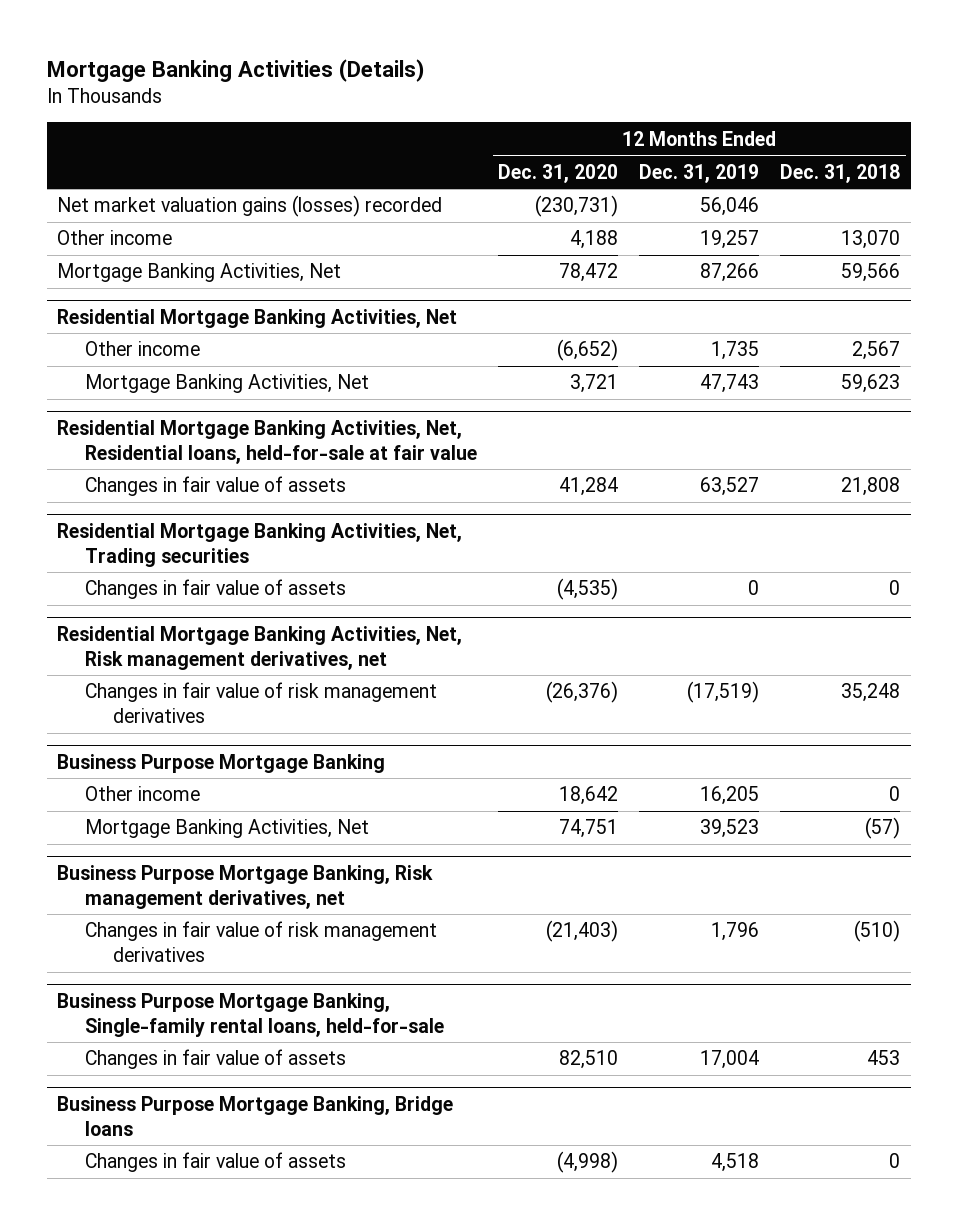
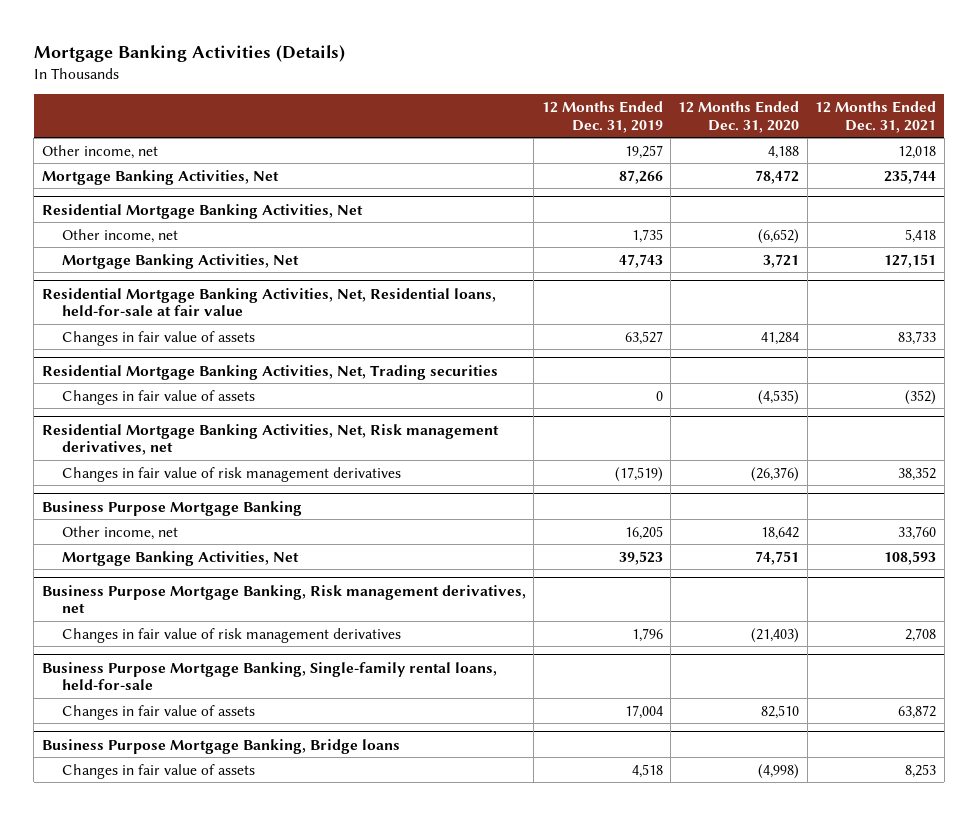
[780,163,901,183] Dec. 31, 2018 -> none
none -> [815,100,937,133] 12 Months Ended Dec. 31, 2021
[57,195,443,218] Net market valuation gains (losses) recorded -> none
[57,230,173,246] Other income -> [41,144,158,159] Other income, net
[85,341,201,357] Other income -> [62,228,179,243] Other income, net
[85,786,201,802] Other income -> [62,525,179,540] Other income, net

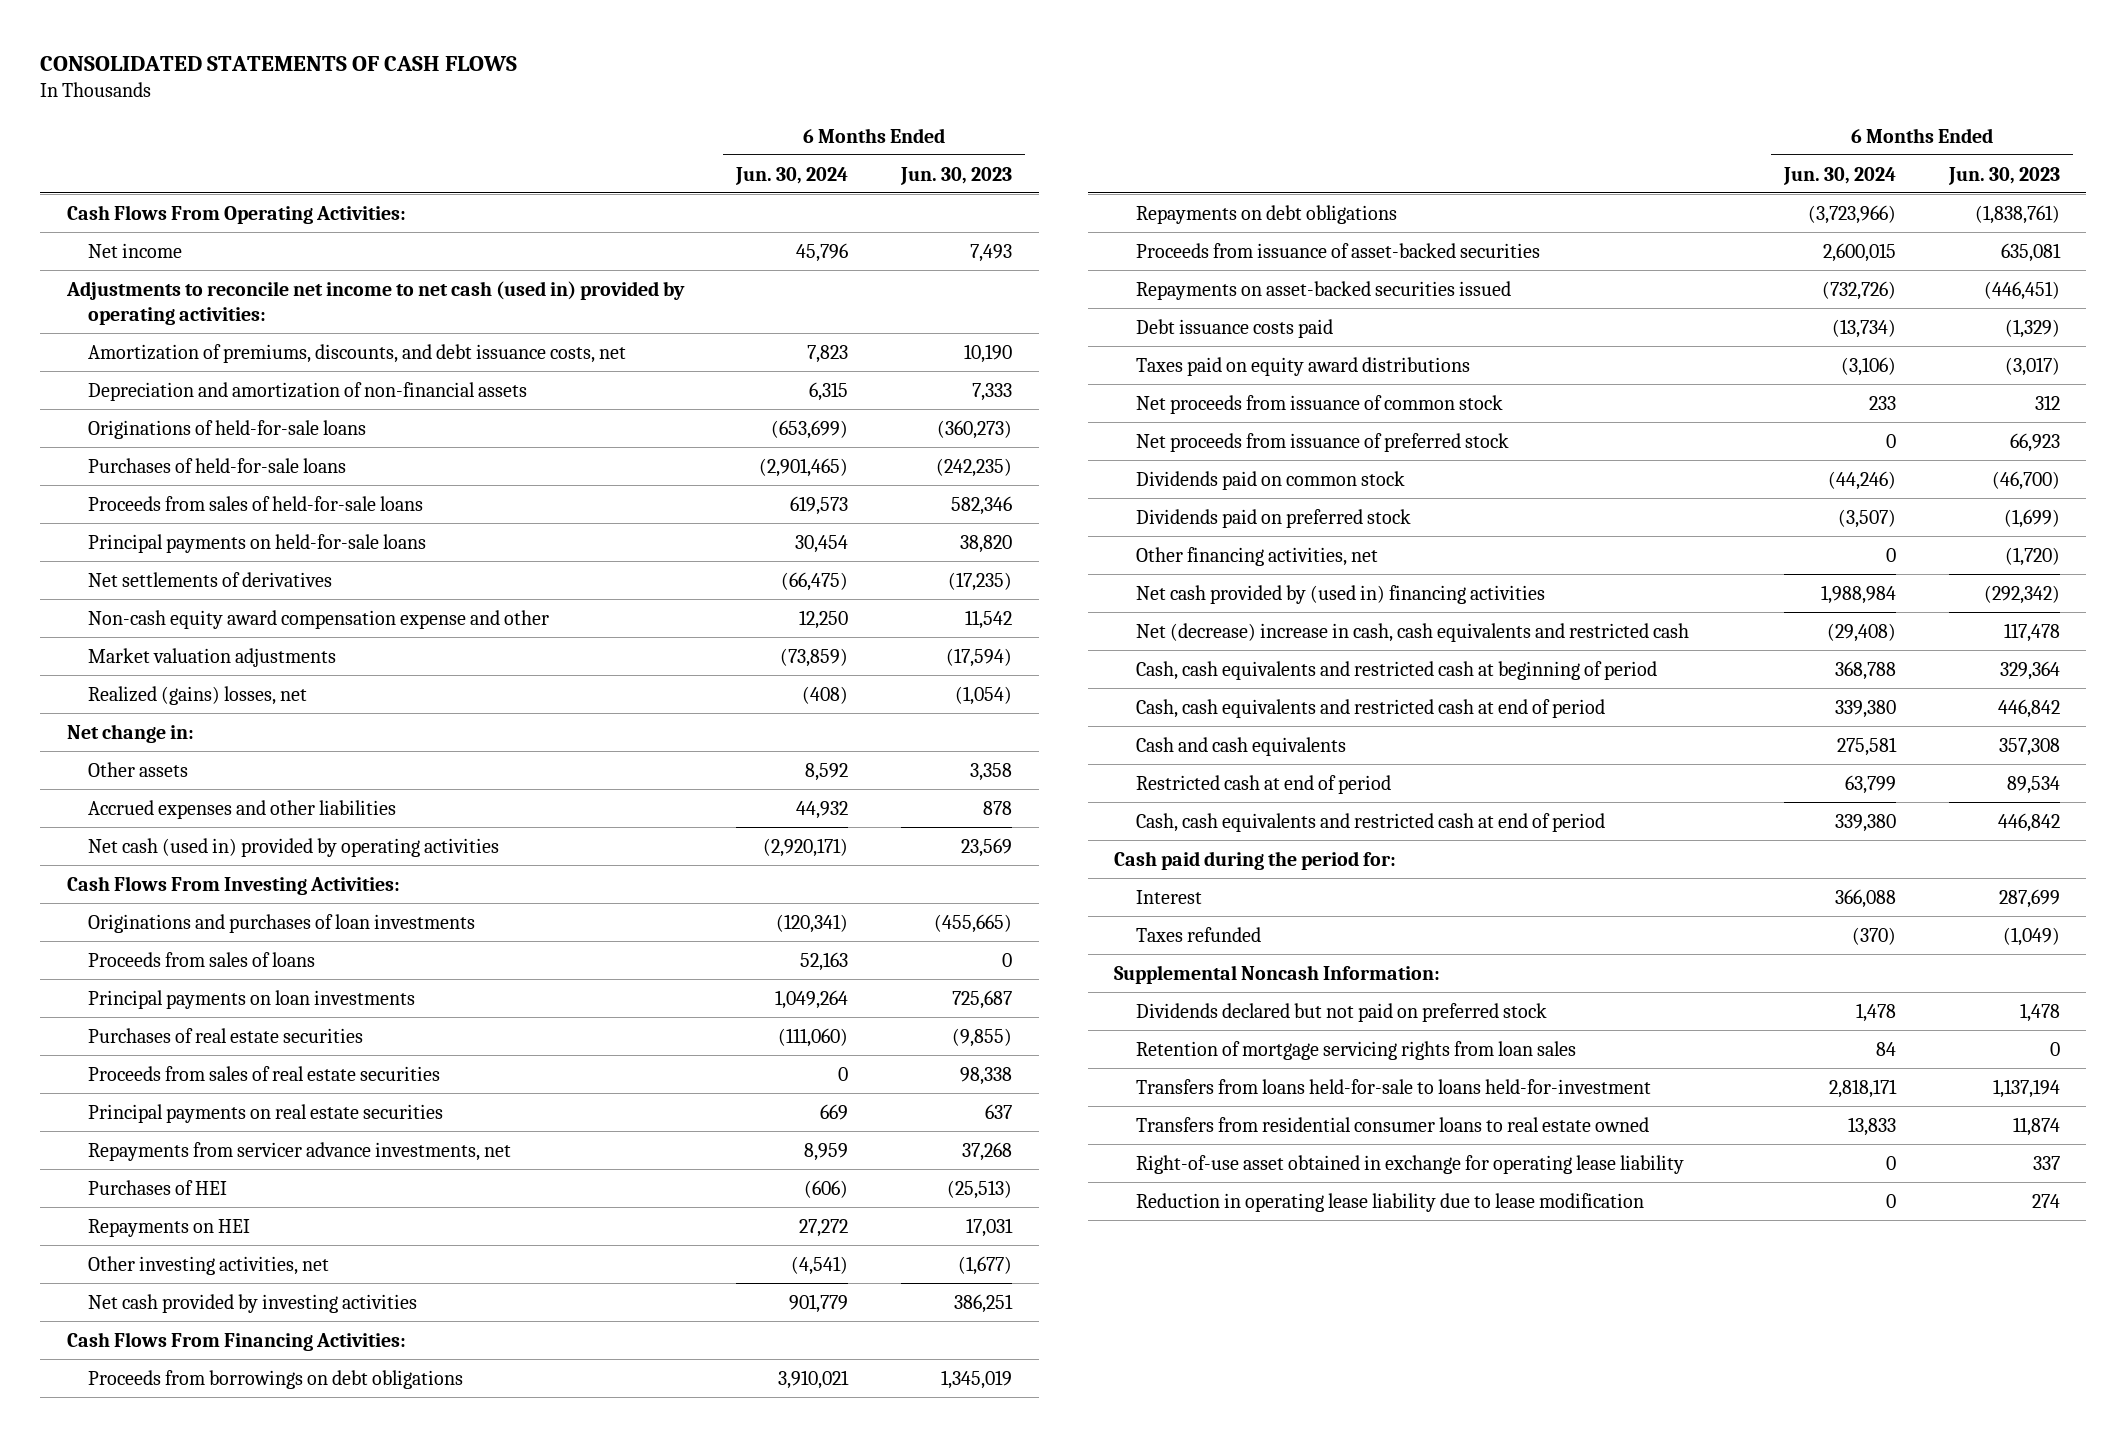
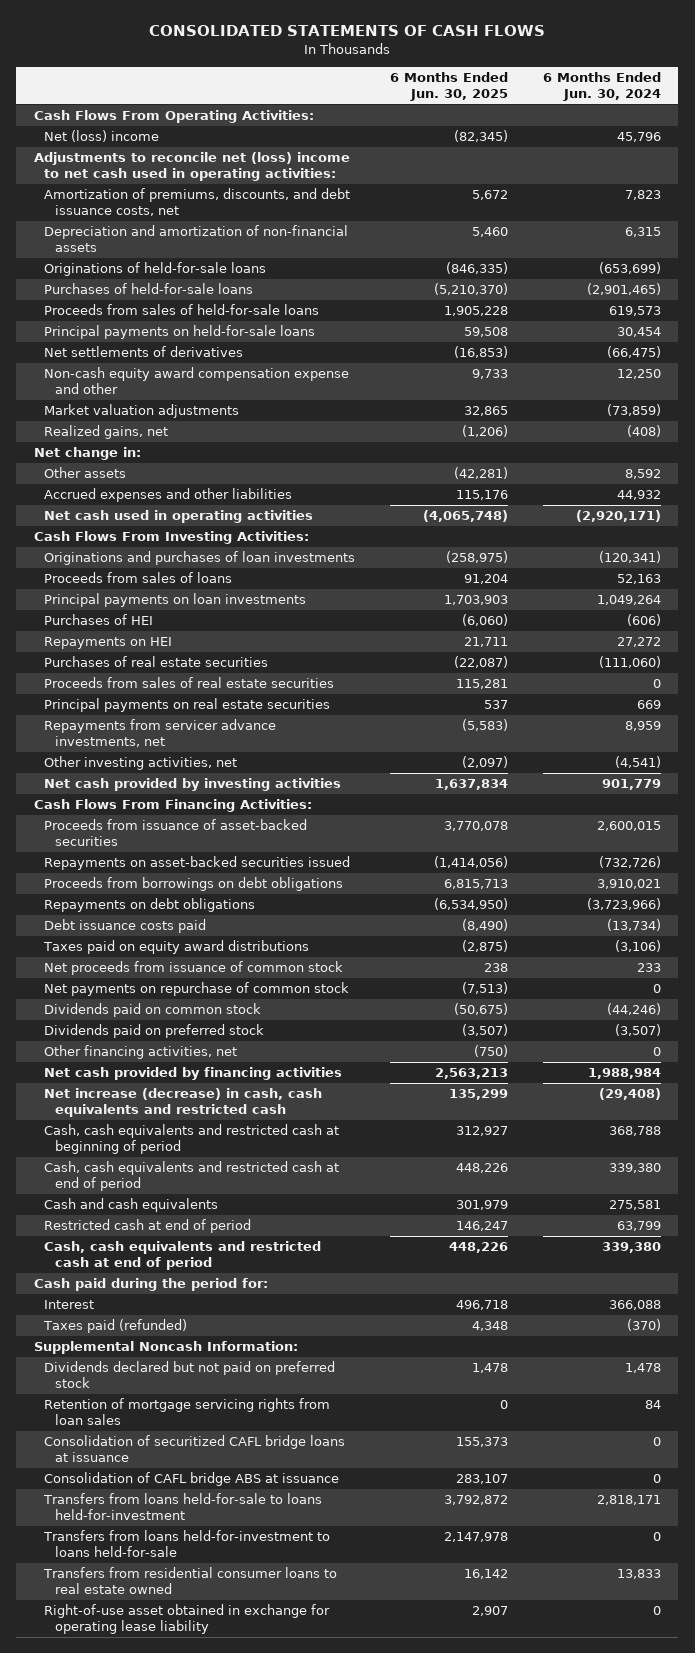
[900,166,1013,185] Jun. 30, 2023 -> none
none -> [390,71,509,102] 6 Months Ended Jun. 30, 2025
[87,242,182,258] Net income -> [44,129,160,142] Net (loss) income
[65,280,685,325] Adjustments to reconcile net income to net cash (used in) provided by operating activities: -> [33,151,350,182] Adjustments to reconcile net (loss) income to net cash used in operating activities:
[87,685,307,705] Realized (gains) losses, net -> [44,424,169,439] Realized gains, net
[87,837,499,857] Net cash (used in) provided by operating activities -> [44,509,314,523] Net cash used in operating activities
[87,1179,227,1195] Purchases of HEI -> [44,613,154,625] Purchases of HEI
[87,1218,250,1237] Repayments on HEI -> [44,636,173,649] Repayments on HEI
[87,1369,463,1389] Proceeds from borrowings on debt obligations -> [44,876,344,891] Proceeds from borrowings on debt obligations
[1135,204,1397,224] Repayments on debt obligations -> [44,897,256,912] Repayments on debt obligations
[1135,432,1509,452] Net proceeds from issuance of preferred stock -> none
none -> [44,981,350,996] Net payments on repurchase of common stock
[1135,584,1545,604] Net cash provided by (used in) financing activities -> [44,1066,343,1080] Net cash provided by financing activities
[1135,622,1689,642] Net (decrease) increase in cash, cash equivalents and restricted cash -> [44,1087,323,1118] Net increase (decrease) in cash, cash equivalents and restricted cash
[1135,926,1261,942] Taxes refunded -> [43,1318,188,1333] Taxes paid (refunded)
none -> [44,1434,346,1463] Consolidation of securitized CAFL bridge loans at issuance
none -> [44,1471,340,1486] Consolidation of CAFL bridge ABS at issuance
none -> [43,1529,331,1558] Transfers from loans held-for-investment to loans held-for-sale
[1135,1192,1644,1212] Reduction in operating lease liability due to lease modification -> none

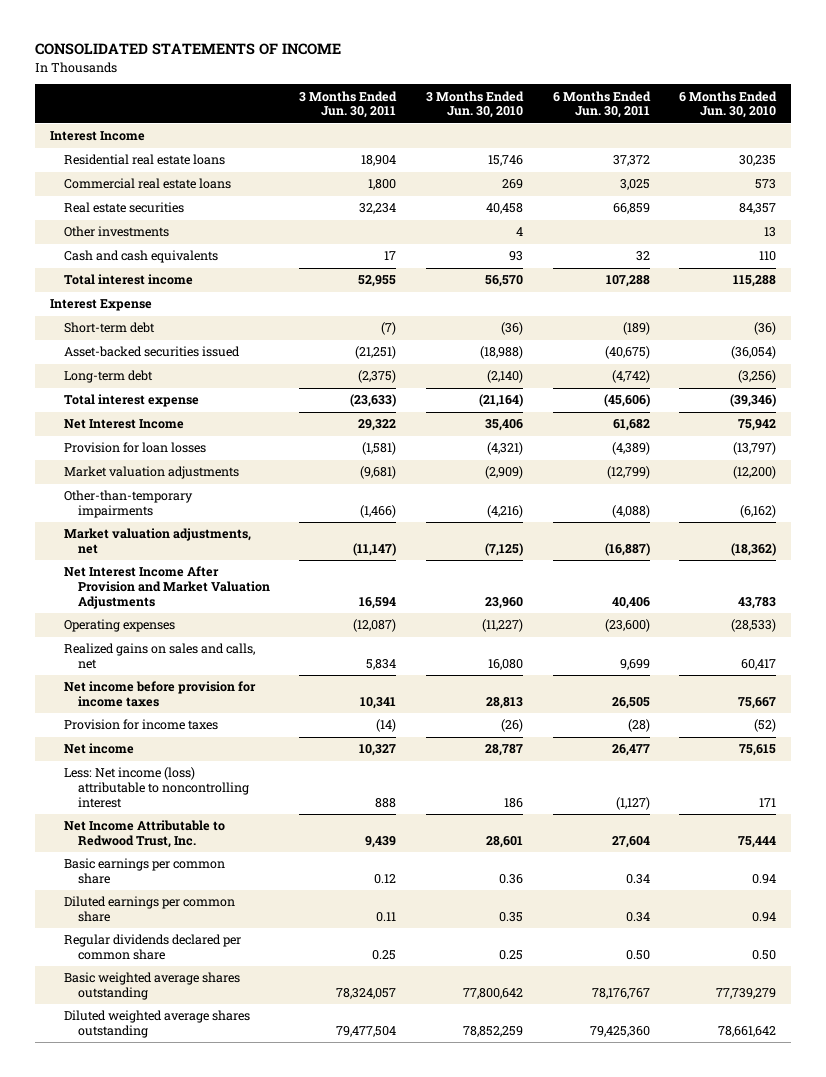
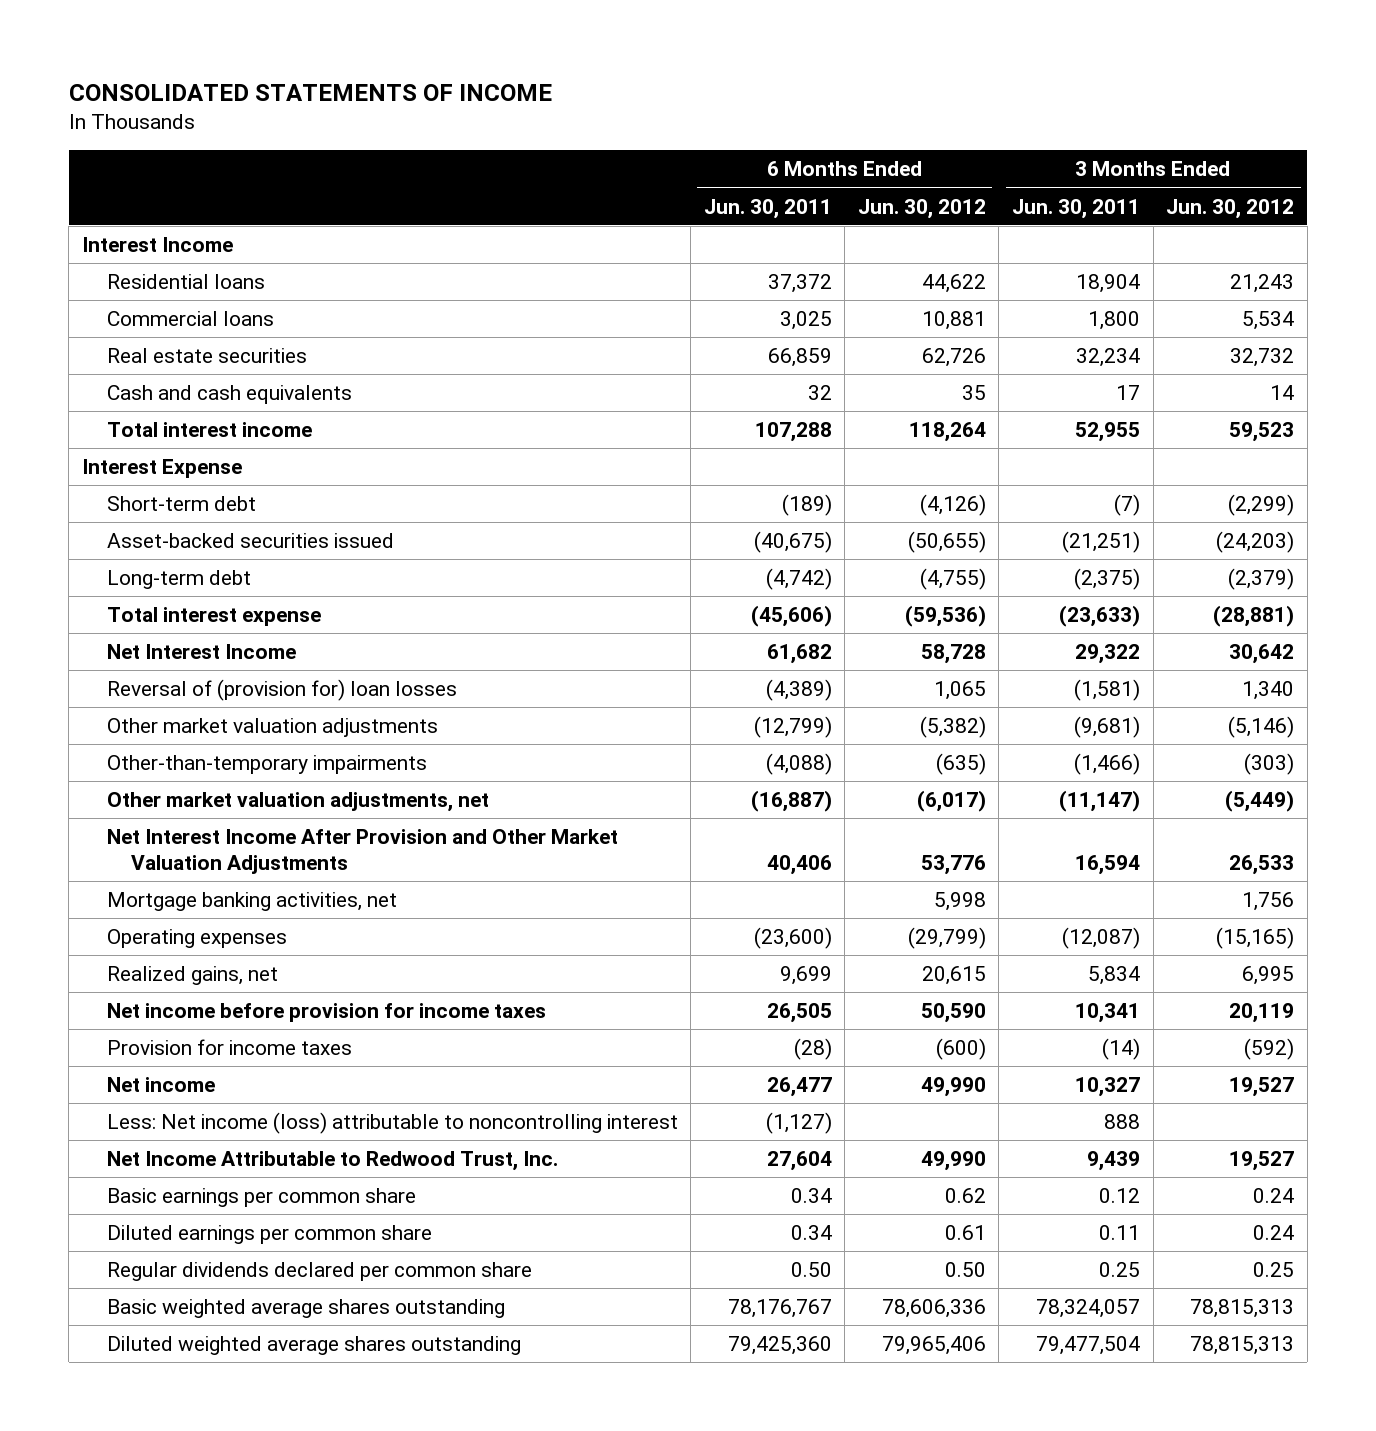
[426,90,525,119] 3 Months Ended Jun. 30, 2010 -> none
[679,90,778,119] 6 Months Ended Jun. 30, 2010 -> none
none -> [857,198,986,219] Jun. 30, 2012
none -> [1166,198,1295,219] Jun. 30, 2012
[63,154,225,166] Residential real estate loans -> [106,274,265,290] Residential loans
[63,178,231,190] Commercial real estate loans -> [106,311,274,327] Commercial loans
[63,226,169,238] Other investments -> none
[63,442,206,454] Provision for loan losses -> [106,679,457,702] Reversal of (provision for) loan losses
[63,466,239,480] Market valuation adjustments -> [106,718,438,738] Other market valuation adjustments
[63,528,251,555] Market valuation adjustments, net -> [106,792,489,813] Other market valuation adjustments, net
[63,566,270,609] Net Interest Income After Provision and Market Valuation Adjustments -> [106,829,618,875] Net Interest Income After Provision and Other Market Valuation Adjustments
none -> [106,892,397,912] Mortgage banking activities, net
[63,643,255,670] Realized gains on sales and calls, net -> [106,966,278,986] Realized gains, net

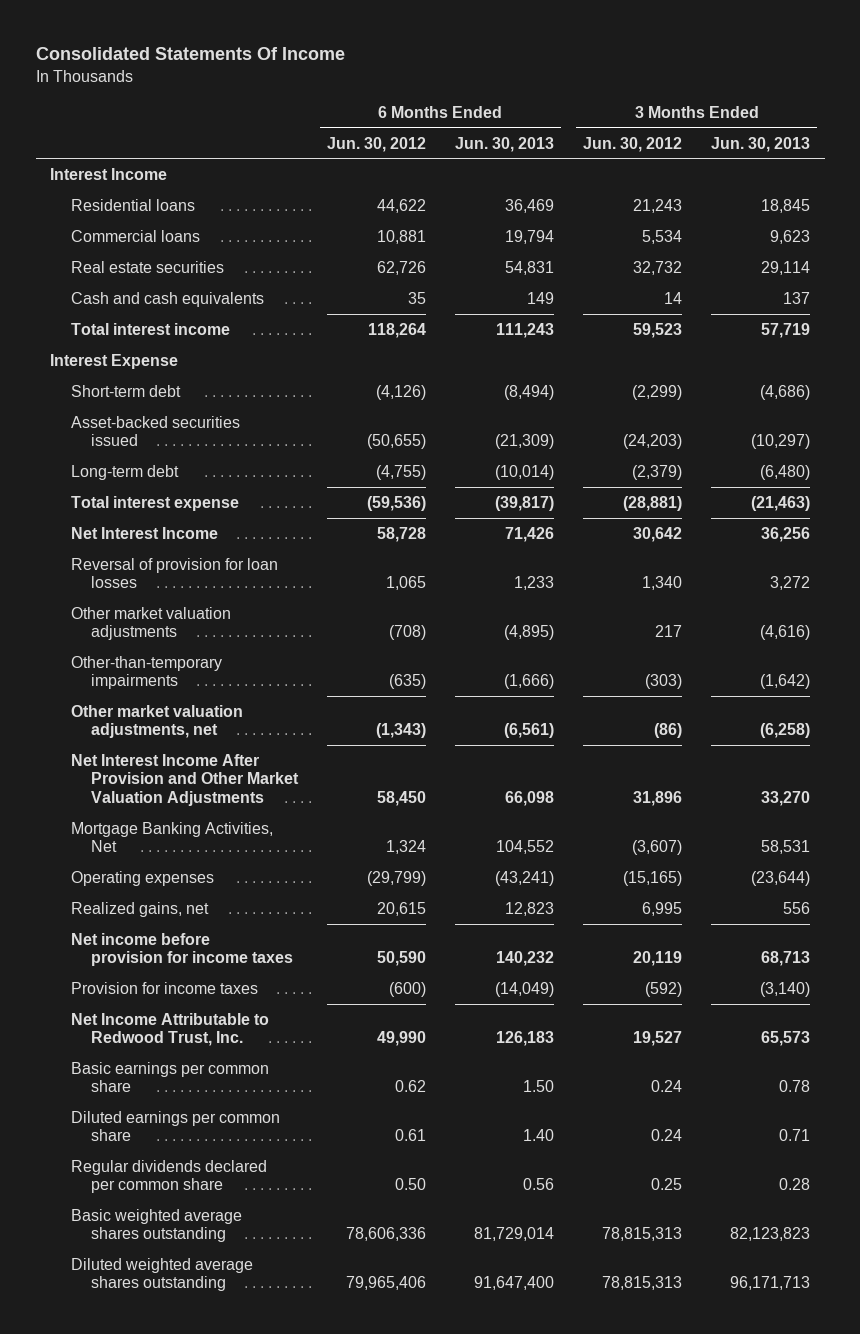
[68,84,552,102] CONSOLIDATED STATEMENTS OF INCOME -> [35,47,345,61] Consolidated Statements Of Income
[703,198,832,219] Jun. 30, 2011 -> none
[1012,198,1141,219] Jun. 30, 2011 -> none
none -> [455,136,555,152] Jun. 30, 2013
none -> [711,136,811,152] Jun. 30, 2013
[106,679,457,702] Reversal of (provision for) loan losses -> [70,557,278,589] Reversal of provision for loan losses
[919,716,986,739] (5,382) -> [388,625,426,641] (708)
[1228,716,1295,739] (5,146) -> [655,625,683,638] 217
[916,790,986,813] (6,017) -> [375,723,426,739] (1,343)
[1225,790,1295,813] (5,449) -> [654,723,683,739] (86)
[920,855,986,876] 53,776 -> [376,791,426,807] 58,450
[1229,855,1295,876] 26,533 -> [633,791,683,807] 31,896
[106,892,397,912] Mortgage banking activities, net -> [70,821,273,853] Mortgage Banking Activities, Net
[933,892,986,912] 5,998 -> [385,840,426,855] 1,324
[1242,892,1295,912] 1,756 -> [632,840,683,856] (3,607)
[106,1077,215,1093] Net income -> none
[106,1112,678,1135] Less: Net income (loss) attributable to noncontrolling interest -> none

